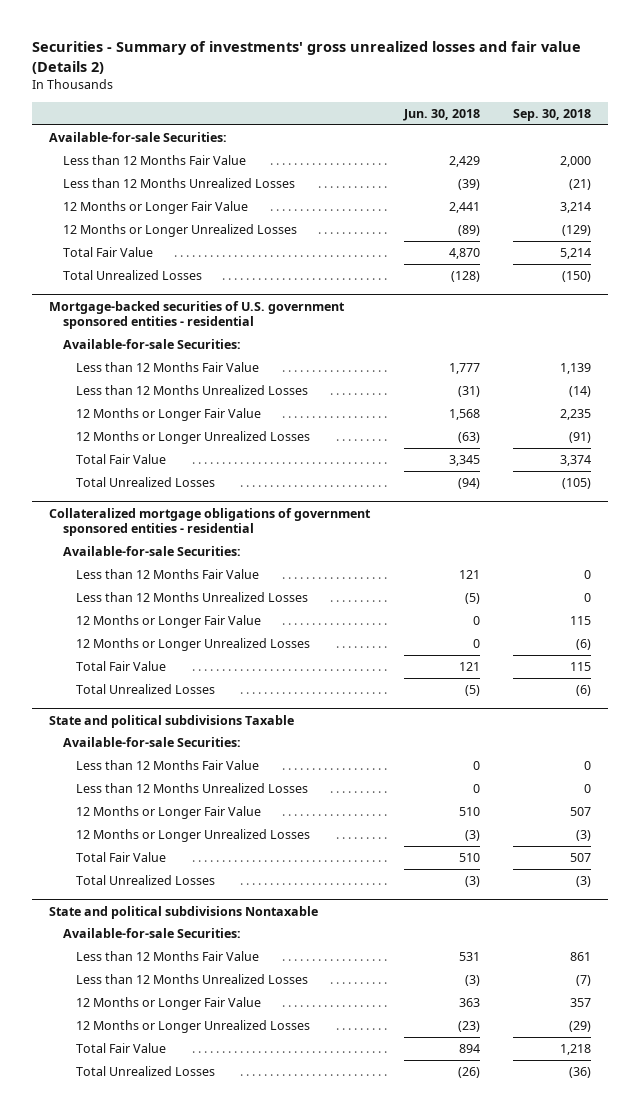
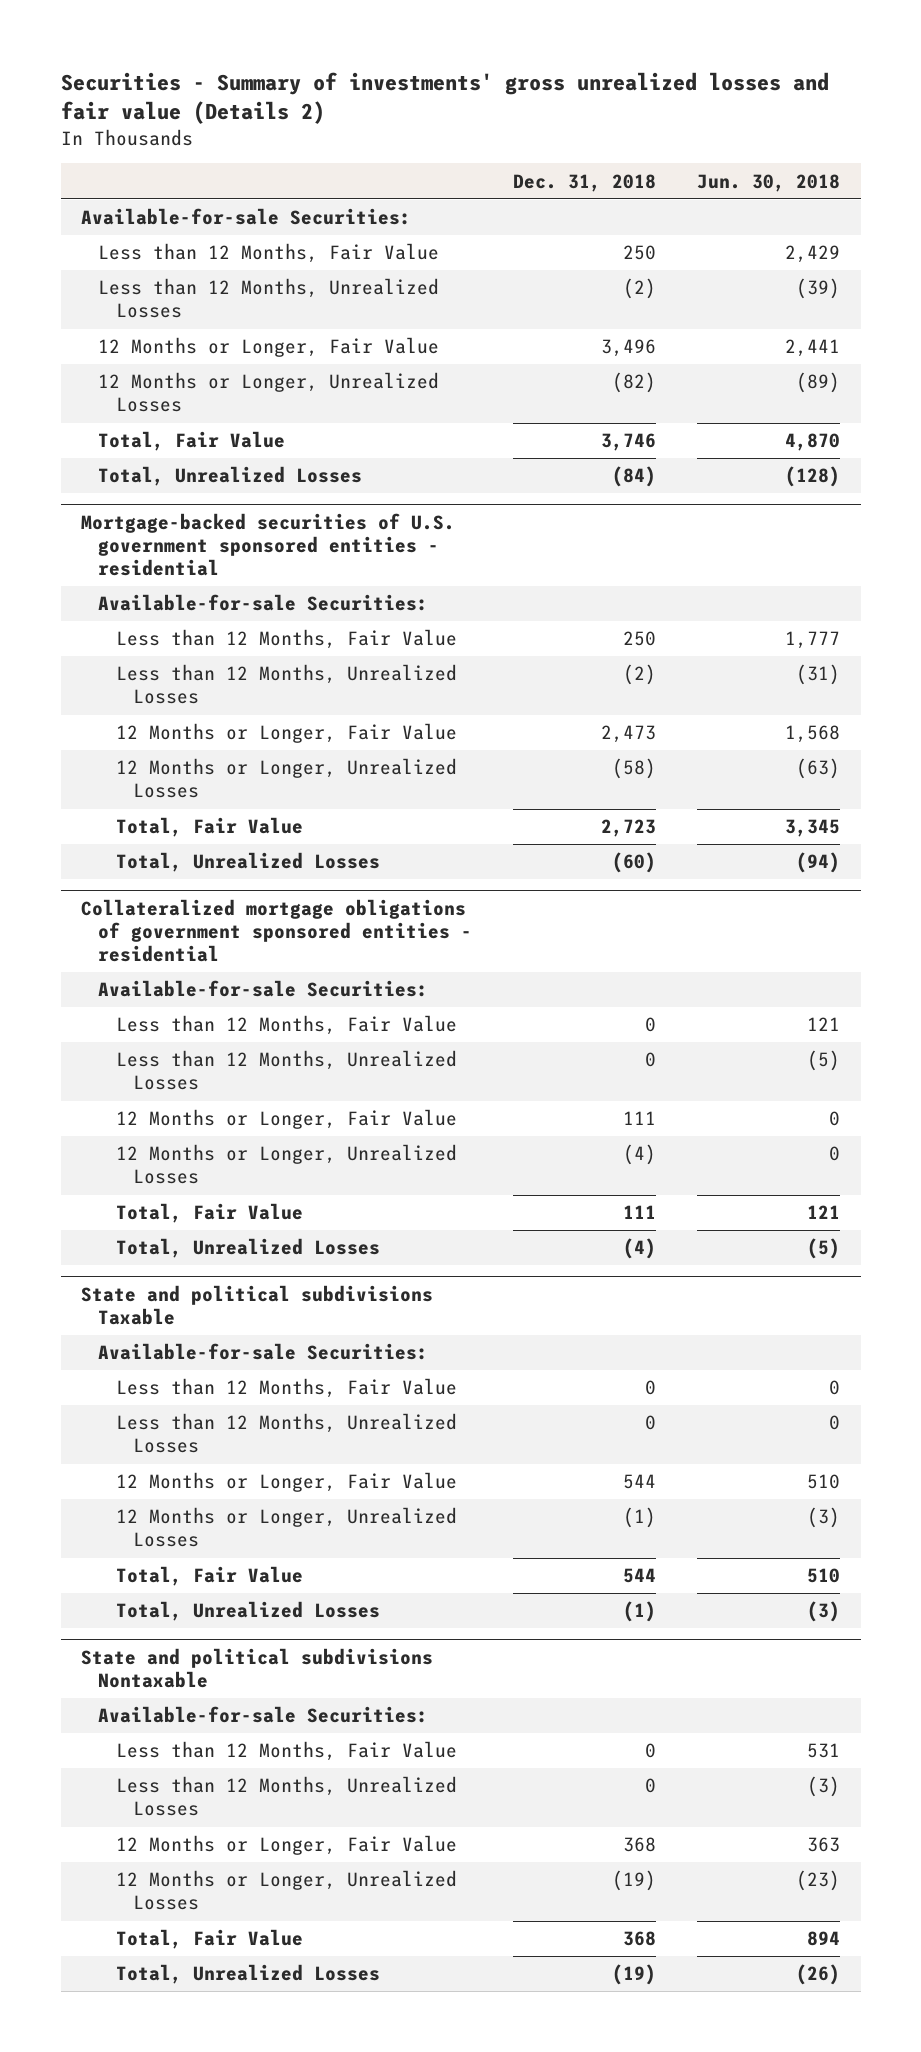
[513,108,592,121] Sep. 30, 2018 -> none
none -> [513,173,657,192] Dec. 31, 2018
[62,155,246,166] Less than 12 Months Fair Value -> [98,243,440,264] Less than 12 Months, Fair Value
[62,178,295,189] Less than 12 Months Unrealized Losses -> [98,278,440,319] Less than 12 Months, Unrealized Losses
[62,201,248,215] 12 Months or Longer Fair Value -> [98,337,440,358] 12 Months or Longer, Fair Value
[62,224,297,238] 12 Months or Longer Unrealized Losses -> [98,372,440,413] 12 Months or Longer, Unrealized Losses
[62,247,153,258] Total Fair Value -> [98,431,286,452] Total, Fair Value
[62,270,202,281] Total Unrealized Losses -> [98,466,363,487] Total, Unrealized Losses
[76,362,260,373] Less than 12 Months Fair Value -> [115,629,457,650] Less than 12 Months, Fair Value
[76,385,309,396] Less than 12 Months Unrealized Losses -> [115,664,457,705] Less than 12 Months, Unrealized Losses
[76,408,262,422] 12 Months or Longer Fair Value -> [115,723,457,744] 12 Months or Longer, Fair Value
[76,431,311,445] 12 Months or Longer Unrealized Losses -> [115,758,457,799] 12 Months or Longer, Unrealized Losses
[76,454,167,465] Total Fair Value -> [115,817,303,838] Total, Fair Value
[76,477,216,488] Total Unrealized Losses -> [115,852,380,873] Total, Unrealized Losses
[76,569,260,580] Less than 12 Months Fair Value -> [115,1015,457,1036] Less than 12 Months, Fair Value
[76,592,309,603] Less than 12 Months Unrealized Losses -> [115,1050,457,1091] Less than 12 Months, Unrealized Losses
[76,615,262,629] 12 Months or Longer Fair Value -> [115,1109,457,1130] 12 Months or Longer, Fair Value
[76,638,311,652] 12 Months or Longer Unrealized Losses -> [115,1144,457,1185] 12 Months or Longer, Unrealized Losses
[76,661,167,672] Total Fair Value -> [115,1203,303,1224] Total, Fair Value
[76,684,216,695] Total Unrealized Losses -> [115,1238,380,1259] Total, Unrealized Losses
[76,760,260,771] Less than 12 Months Fair Value -> [115,1378,457,1399] Less than 12 Months, Fair Value
[76,783,309,794] Less than 12 Months Unrealized Losses -> [115,1413,457,1454] Less than 12 Months, Unrealized Losses
[76,806,262,820] 12 Months or Longer Fair Value -> [115,1472,457,1493] 12 Months or Longer, Fair Value
[76,829,311,843] 12 Months or Longer Unrealized Losses -> [115,1507,457,1548] 12 Months or Longer, Unrealized Losses
[76,852,167,863] Total Fair Value -> [115,1566,303,1587] Total, Fair Value
[76,875,216,886] Total Unrealized Losses -> [115,1601,380,1622] Total, Unrealized Losses
[76,951,260,962] Less than 12 Months Fair Value -> [115,1741,457,1762] Less than 12 Months, Fair Value
[76,974,309,985] Less than 12 Months Unrealized Losses -> [115,1776,457,1817] Less than 12 Months, Unrealized Losses
[76,997,262,1011] 12 Months or Longer Fair Value -> [115,1835,457,1856] 12 Months or Longer, Fair Value
[76,1020,311,1034] 12 Months or Longer Unrealized Losses -> [115,1870,457,1911] 12 Months or Longer, Unrealized Losses
[76,1043,167,1054] Total Fair Value -> [115,1929,303,1950] Total, Fair Value
[76,1066,216,1077] Total Unrealized Losses -> [115,1964,380,1985] Total, Unrealized Losses

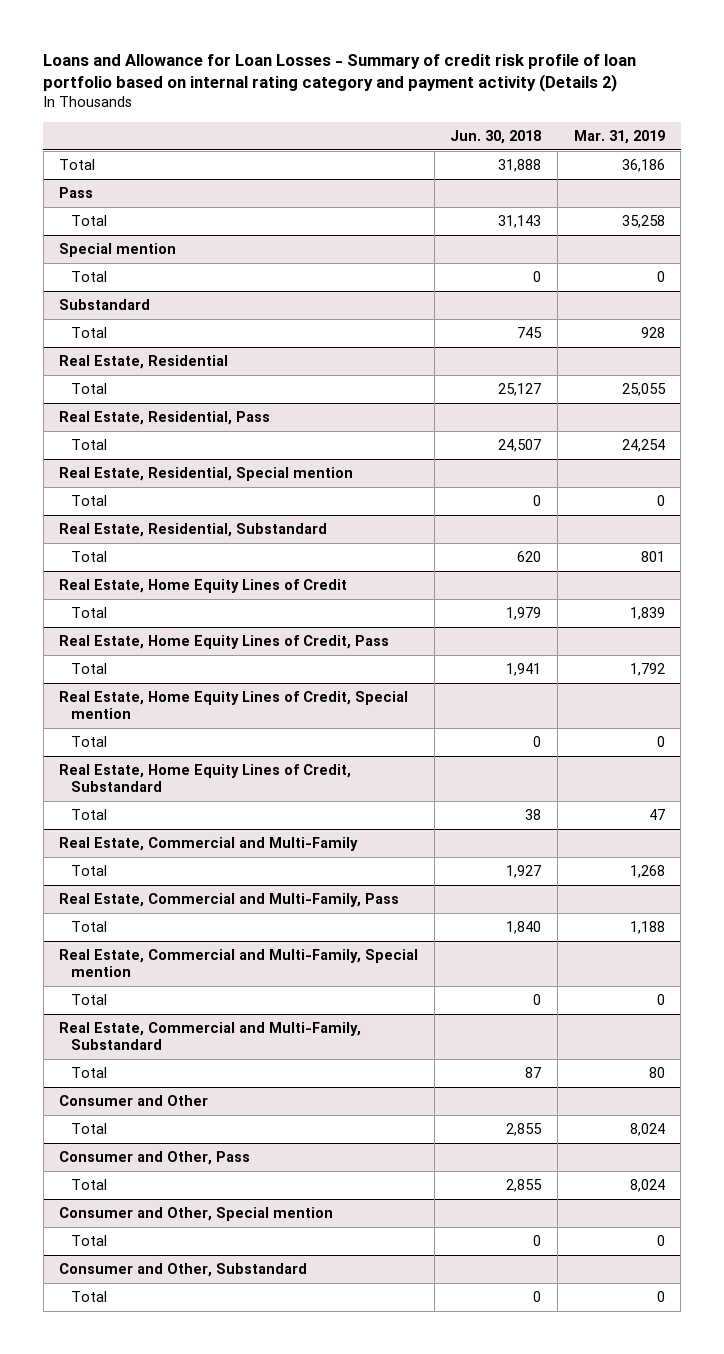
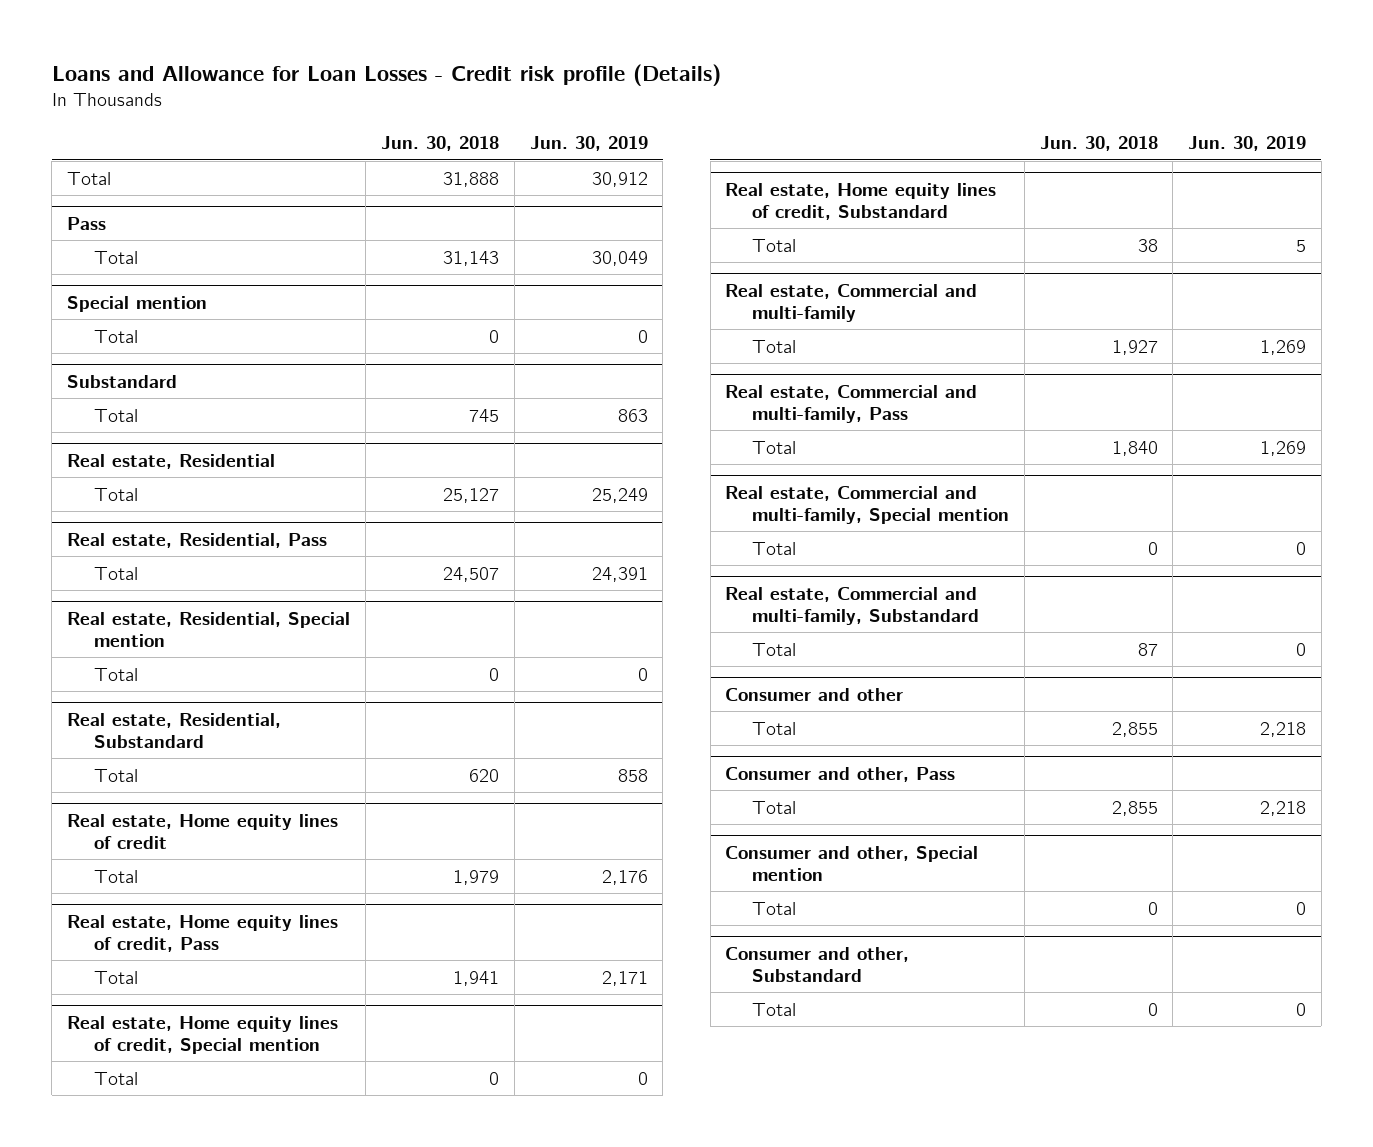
[43,53,637,92] Loans and Allowance for Loan Losses - Summary of credit risk profile of loan portfolio based on internal rating category and payment activity (Details 2) -> [51,63,721,86] Loans and Allowance for Loan Losses - Credit risk profile (Details)
[573,130,665,145] Mar. 31, 2019 -> none
none -> [529,136,648,152] Jun. 30, 2019
[59,355,229,370] Real Estate, Residential -> [66,453,275,469] Real estate, Residential
[59,411,271,426] Real Estate, Residential, Pass -> [66,532,327,548] Real estate, Residential, Pass
[59,467,354,482] Real Estate, Residential, Special mention -> [66,611,350,647] Real estate, Residential, Special mention
[59,523,328,538] Real Estate, Residential, Substandard -> [66,712,281,748] Real estate, Residential, Substandard
[59,579,348,594] Real Estate, Home Equity Lines of Credit -> [66,813,338,849] Real estate, Home equity lines of credit
[59,635,390,650] Real Estate, Home Equity Lines of Credit, Pass -> [66,914,338,952] Real estate, Home equity lines of credit, Pass
[59,691,409,720] Real Estate, Home Equity Lines of Credit, Special mention -> [66,1015,338,1054] Real estate, Home equity lines of credit, Special mention
[59,764,352,793] Real Estate, Home Equity Lines of Credit, Substandard -> [725,182,997,220] Real estate, Home equity lines of credit, Substandard
[59,837,359,852] Real Estate, Commercial and Multi-Family -> [725,283,978,322] Real estate, Commercial and multi-family
[59,893,400,908] Real Estate, Commercial and Multi-Family, Pass -> [725,384,978,423] Real estate, Commercial and multi-family, Pass
[59,949,419,978] Real Estate, Commercial and Multi-Family, Special mention -> [725,485,1010,524] Real estate, Commercial and multi-family, Special mention
[59,1022,362,1051] Real Estate, Commercial and Multi-Family, Substandard -> [725,586,980,625] Real estate, Commercial and multi-family, Substandard
[59,1095,209,1107] Consumer and Other -> [725,687,904,701] Consumer and other
[59,1151,251,1166] Consumer and Other, Pass -> [725,766,956,782] Consumer and other, Pass
[59,1207,334,1222] Consumer and Other, Special mention -> [725,845,979,881] Consumer and other, Special mention
[59,1263,308,1278] Consumer and Other, Substandard -> [725,946,910,982] Consumer and other, Substandard

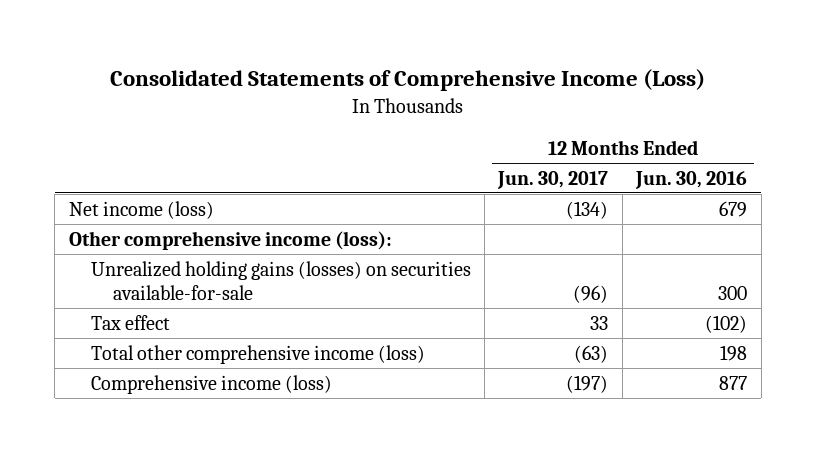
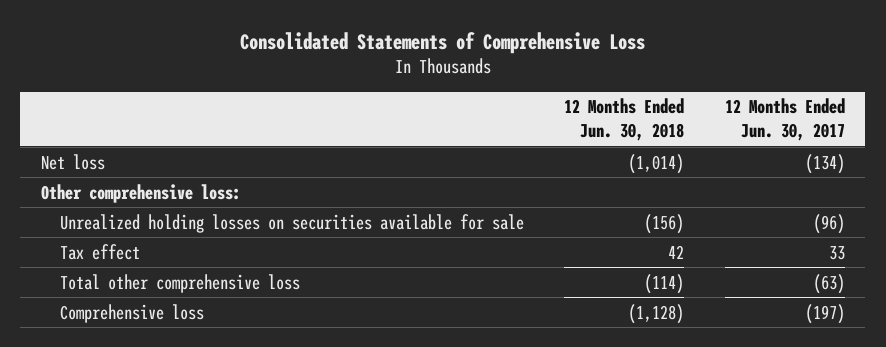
[109,69,705,92] Consolidated Statements of Comprehensive Income (Loss) -> [239,31,645,54] Consolidated Statements of Comprehensive Loss
[635,170,748,189] Jun. 30, 2016 -> none
none -> [564,98,685,141] 12 Months Ended Jun. 30, 2018
[68,200,214,219] Net income (loss) -> [40,153,105,170] Net loss
[68,230,392,250] Other comprehensive income (loss): -> [40,183,241,203] Other comprehensive loss:
[90,260,471,300] Unrealized holding gains (losses) on securities available-for-sale -> [59,213,524,233] Unrealized holding losses on securities available for sale
[90,344,425,364] Total other comprehensive income (loss) -> [59,273,300,293] Total other comprehensive loss
[90,374,332,394] Comprehensive income (loss) -> [59,303,204,323] Comprehensive loss

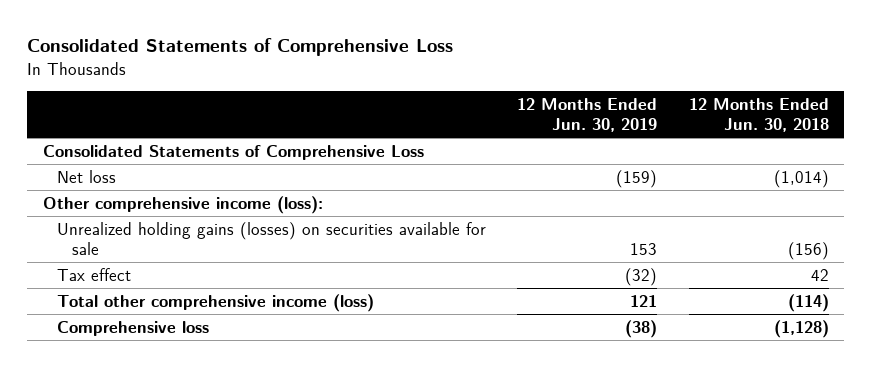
[724,98,845,141] 12 Months Ended Jun. 30, 2017 -> none
none -> [517,97,658,133] 12 Months Ended Jun. 30, 2019
none -> [42,144,424,160] Consolidated Statements of Comprehensive Loss
[40,183,241,203] Other comprehensive loss: -> [42,195,323,214] Other comprehensive income (loss):
[59,213,524,233] Unrealized holding losses on securities available for sale -> [57,221,487,256] Unrealized holding gains (losses) on securities available for sale
[59,273,300,293] Total other comprehensive loss -> [57,293,375,312] Total other comprehensive income (loss)

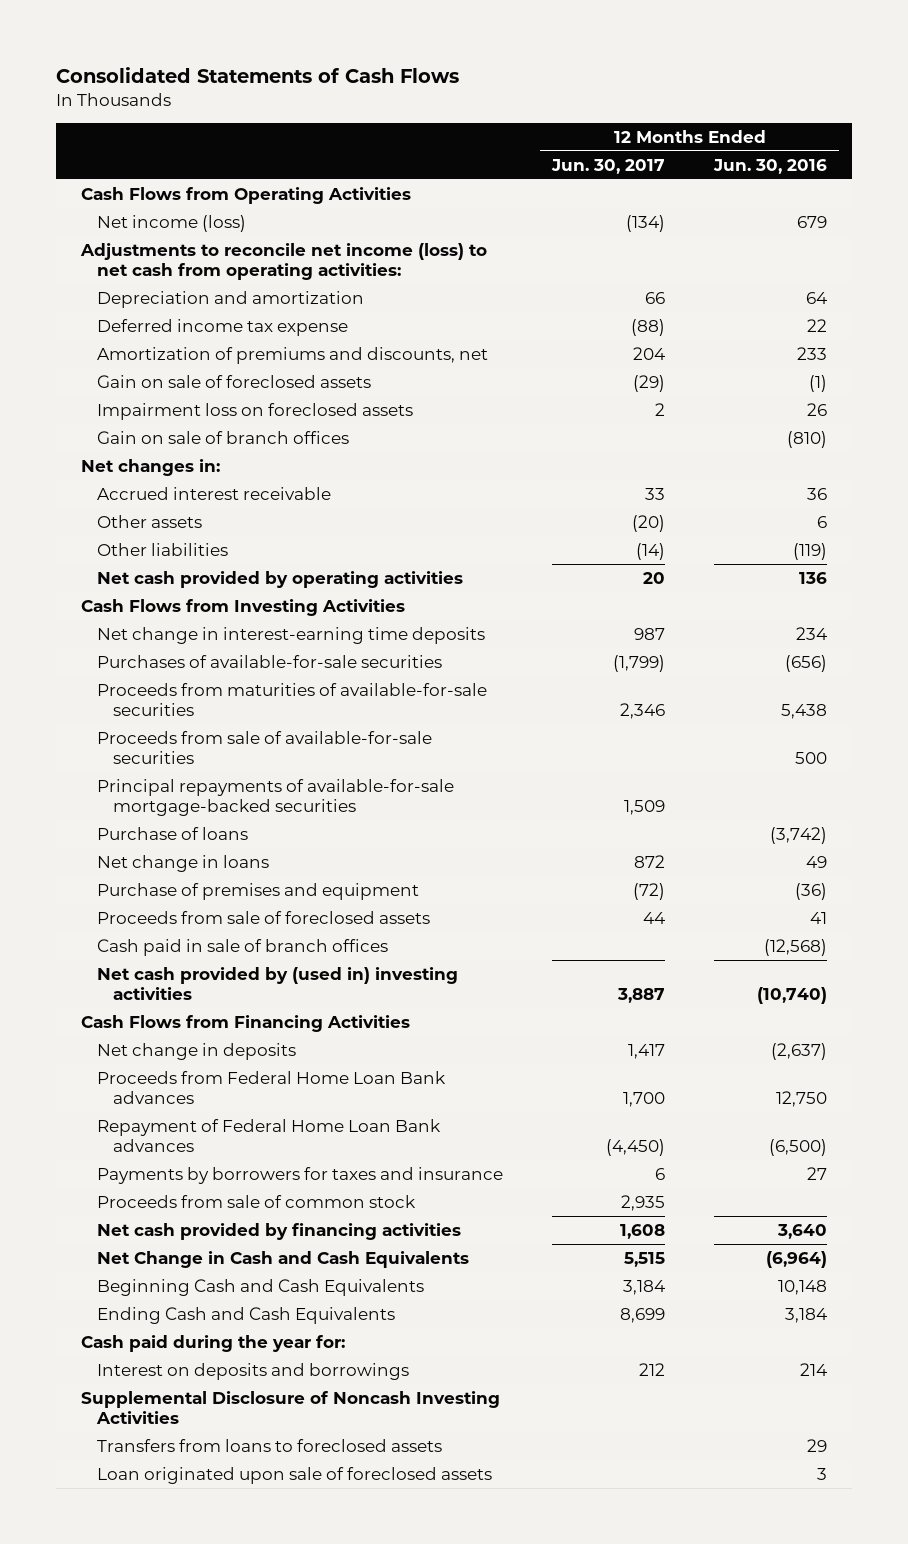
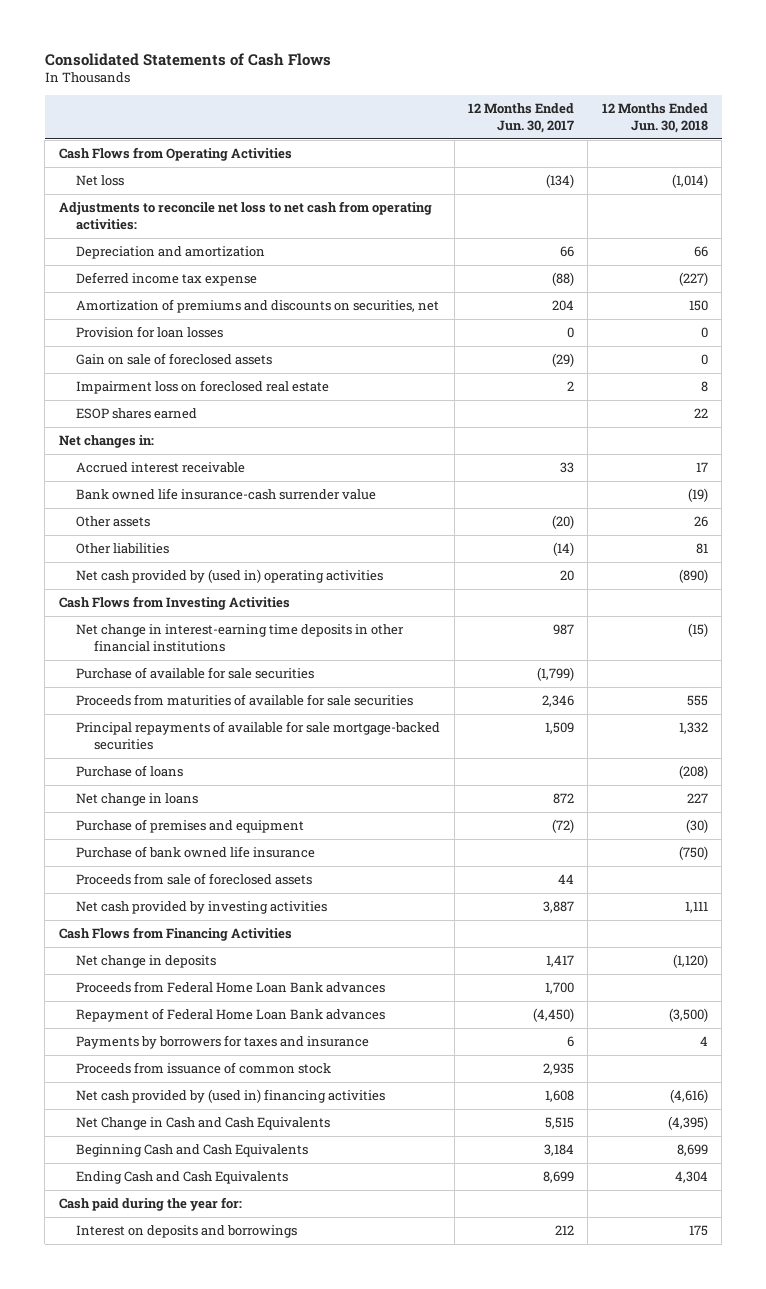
[713,158,828,174] Jun. 30, 2016 -> none
none -> [601,103,708,133] 12 Months Ended Jun. 30, 2018
[97,215,247,233] Net income (loss) -> [76,175,125,187] Net loss
[79,243,487,281] Adjustments to reconcile net income (loss) to net cash from operating activities: -> [58,201,432,230] Adjustments to reconcile net loss to net cash from operating activities:
[97,347,489,365] Amortization of premiums and discounts, net -> [76,299,440,314] Amortization of premiums and discounts on securities, net
none -> [76,326,224,339] Provision for loan losses
[97,431,350,445] Gain on sale of branch offices -> none
[97,403,414,421] Impairment loss on foreclosed assets -> [76,380,330,395] Impairment loss on foreclosed real estate
none -> [76,408,198,420] ESOP shares earned
none -> [76,488,377,501] Bank owned life insurance-cash surrender value
[97,571,464,589] Net cash provided by operating activities -> [76,569,384,584] Net cash provided by (used in) operating activities
[97,731,433,765] Proceeds from sale of available-for-sale securities -> none
[97,627,486,645] Net change in interest-earning time deposits -> [76,624,405,652] Net change in interest-earning time deposits in other financial institutions
[97,655,443,669] Purchases of available-for-sale securities -> [76,667,315,680] Purchase of available for sale securities
[97,683,488,717] Proceeds from maturities of available-for-sale securities -> [76,694,414,707] Proceeds from maturities of available for sale securities
[97,779,455,817] Principal repayments of available-for-sale mortgage-backed securities -> [76,721,441,750] Principal repayments of available for sale mortgage-backed securities
none -> [76,846,316,859] Purchase of bank owned life insurance
[97,939,389,957] Cash paid in sale of branch offices -> none
[97,967,459,1001] Net cash provided by (used in) investing activities -> [76,901,328,915] Net cash provided by investing activities
[97,1195,417,1209] Proceeds from sale of common stock -> [76,1062,332,1075] Proceeds from issuance of common stock
[97,1223,462,1241] Net cash provided by financing activities -> [76,1089,386,1104] Net cash provided by (used in) financing activities
[80,1391,500,1425] Supplemental Disclosure of Noncash Investing Activities -> none
[97,1439,443,1453] Transfers from loans to foreclosed assets -> none
[97,1467,493,1485] Loan originated upon sale of foreclosed assets -> none

